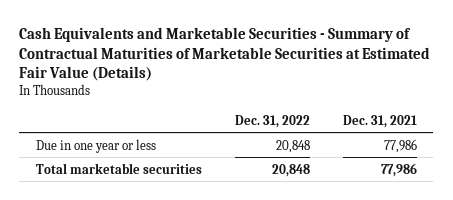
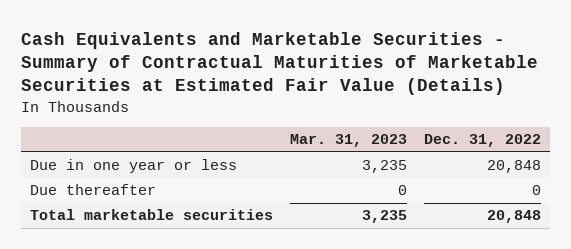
[342,114,417,128] Dec. 31, 2021 -> none
none -> [289,134,407,148] Mar. 31, 2023
none -> [29,184,156,196] Due thereafter

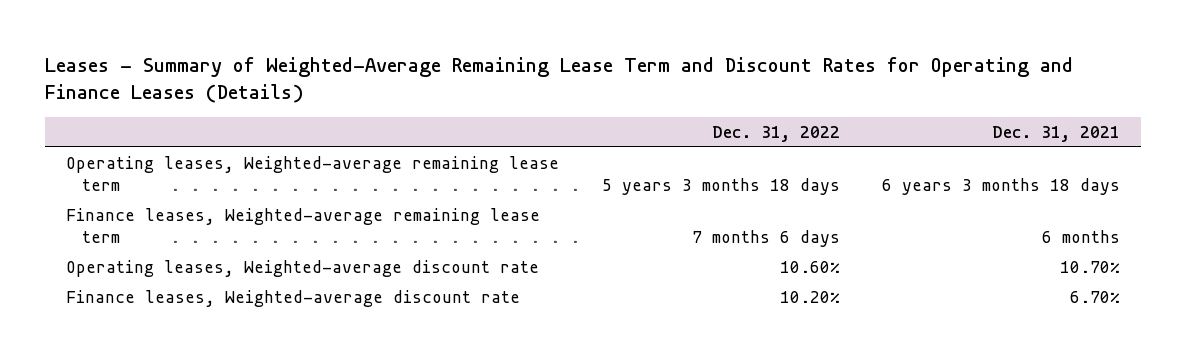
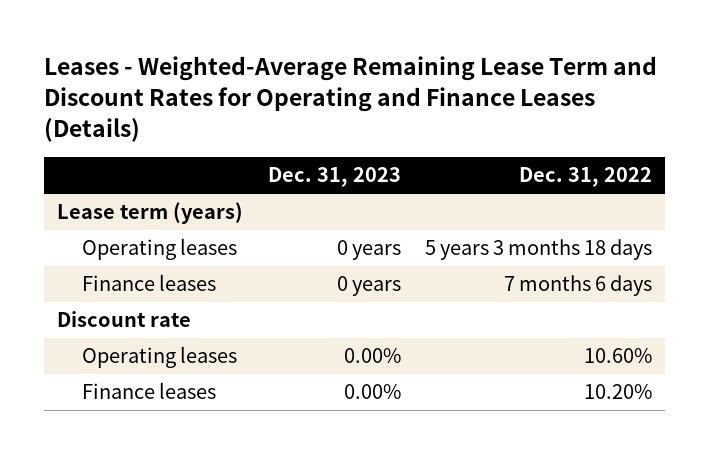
[45,57,1074,104] Leases - Summary of Weighted-Average Remaining Lease Term and Discount Rates for Operating and Finance Leases (Details) -> [44,56,658,143] Leases - Weighted-Average Remaining Lease Term and Discount Rates for Operating and Finance Leases (Details)
[991,125,1120,142] Dec. 31, 2021 -> none
none -> [267,167,401,188] Dec. 31, 2023
none -> [56,202,243,225] Lease term (years)
[66,156,560,191] Operating leases, Weighted-average remaining lease term -> [82,238,238,261] Operating leases
[66,208,541,243] Finance leases, Weighted-average remaining lease term -> [82,274,217,292] Finance leases
none -> [56,311,191,328] Discount rate
[66,260,540,278] Operating leases, Weighted-average discount rate -> [82,346,238,369] Operating leases
[66,290,521,308] Finance leases, Weighted-average discount rate -> [82,382,217,400] Finance leases

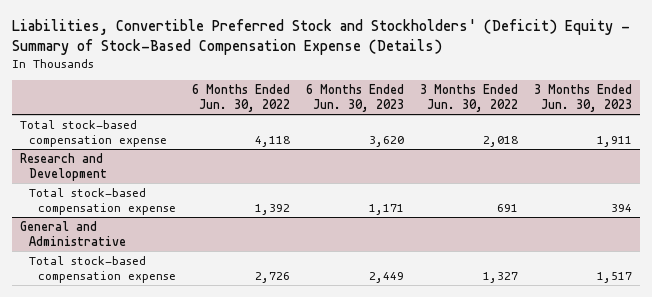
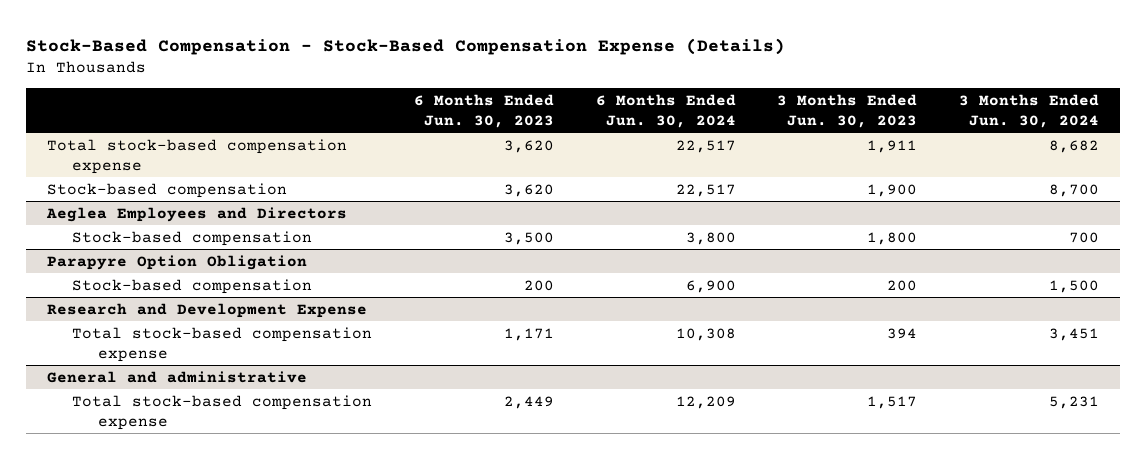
[11,19,630,55] Liabilities, Convertible Preferred Stock and Stockholders' (Deficit) Equity - Summary of Stock-Based Compensation Expense (Details) -> [26,37,786,55] Stock-Based Compensation - Stock-Based Compensation Expense (Details)
[192,84,291,112] 6 Months Ended Jun. 30, 2022 -> none
[420,84,519,112] 3 Months Ended Jun. 30, 2022 -> none
none -> [595,93,736,128] 6 Months Ended Jun. 30, 2024
none -> [958,93,1099,128] 3 Months Ended Jun. 30, 2024
none -> [47,182,288,198] Stock-based compensation
none -> [46,206,348,222] Aeglea Employees and Directors
none -> [72,230,313,246] Stock-based compensation
none -> [47,254,308,270] Parapyre Option Obligation
none -> [72,278,313,294] Stock-based compensation
[19,153,108,181] Research and Development -> [47,302,368,318] Research and Development Expense
[19,221,127,246] General and Administrative -> [47,370,308,383] General and administrative

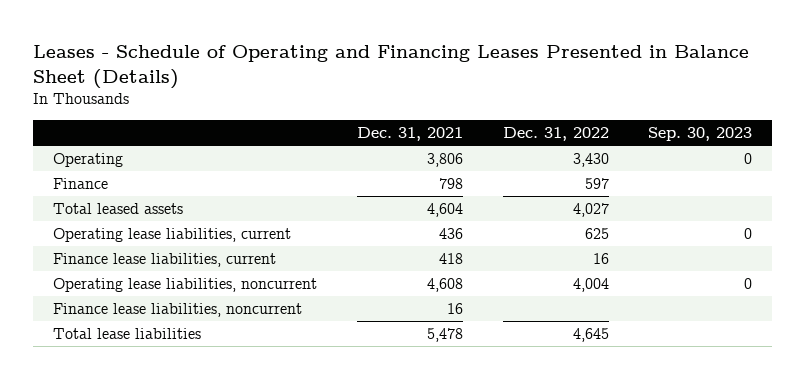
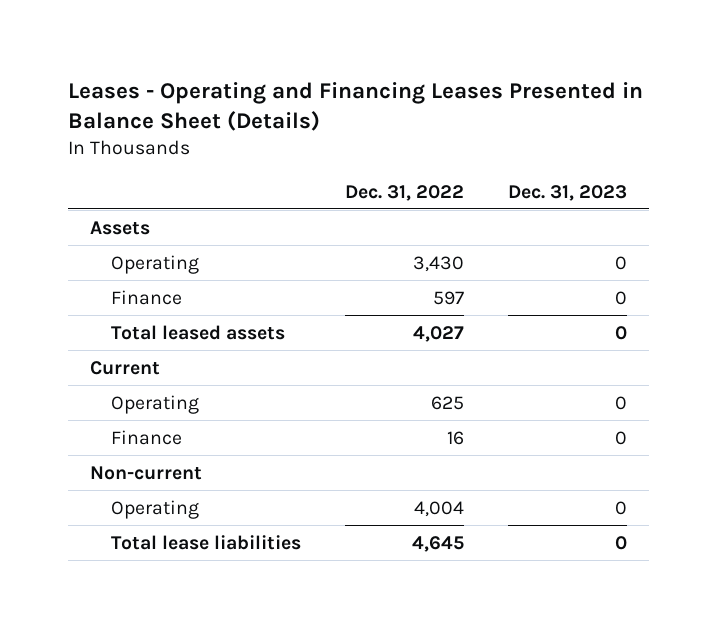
[32,44,749,89] Leases - Schedule of Operating and Financing Leases Presented in Balance Sheet (Details) -> [67,81,643,132] Leases - Operating and Financing Leases Presented in Balance Sheet (Details)
[356,127,463,142] Dec. 31, 2021 -> none
[648,127,753,142] Sep. 30, 2023 -> none
none -> [507,184,627,201] Dec. 31, 2023
none -> [89,220,150,235] Assets
[52,303,302,318] Finance lease liabilities, noncurrent -> none
none -> [89,360,160,375] Current
[52,228,291,243] Operating lease liabilities, current -> [110,394,199,414] Operating
[52,253,276,268] Finance lease liabilities, current -> [110,429,182,445] Finance
none -> [89,465,202,480] Non-current
[52,278,317,293] Operating lease liabilities, noncurrent -> [110,499,199,519] Operating

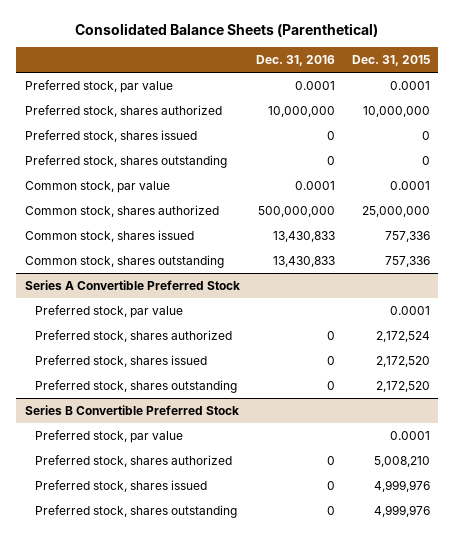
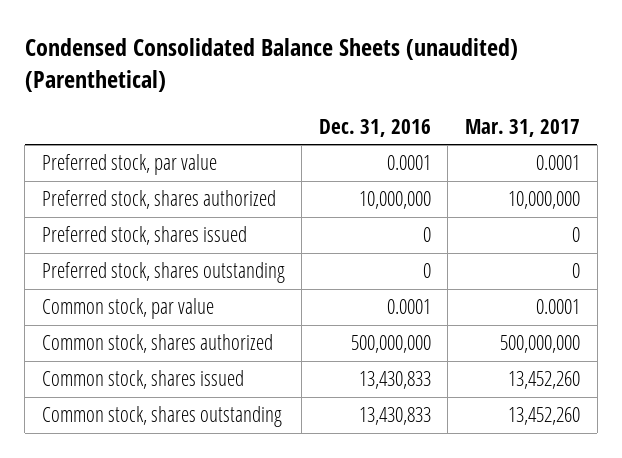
[75,23,379,38] Consolidated Balance Sheets (Parenthetical) -> [24,38,518,93] Condensed Consolidated Balance Sheets (unaudited) (Parenthetical)
[351,55,430,67] Dec. 31, 2015 -> none
none -> [464,118,580,137] Mar. 31, 2017
[24,280,240,291] Series A Convertible Preferred Stock -> none
[35,305,184,319] Preferred stock, par value -> none
[35,330,233,343] Preferred stock, shares authorized -> none
[35,355,208,368] Preferred stock, shares issued -> none
[35,380,238,394] Preferred stock, shares outstanding -> none
[24,405,239,416] Series B Convertible Preferred Stock -> none
[35,430,184,444] Preferred stock, par value -> none
[35,455,233,468] Preferred stock, shares authorized -> none
[35,480,208,493] Preferred stock, shares issued -> none
[35,505,238,519] Preferred stock, shares outstanding -> none

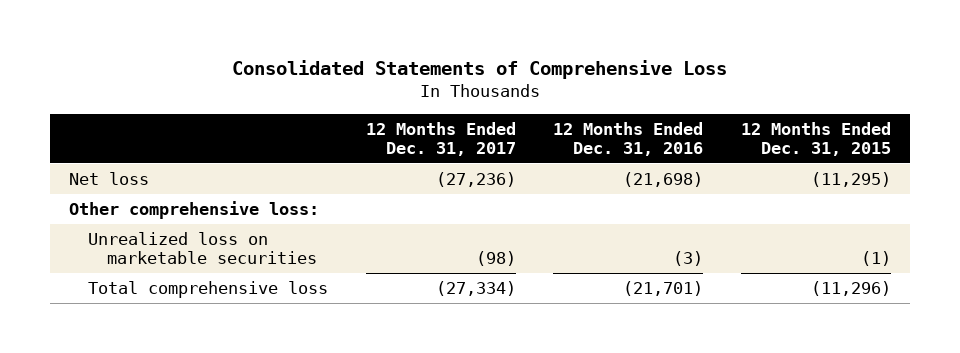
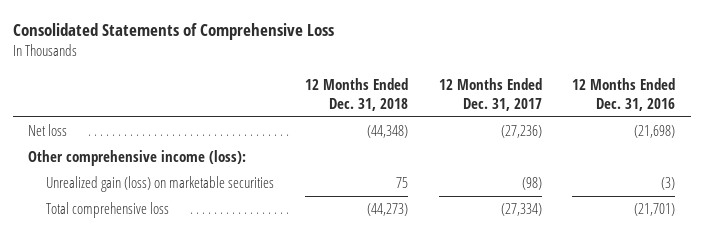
[740,121,891,156] 12 Months Ended Dec. 31, 2015 -> none
none -> [304,77,408,111] 12 Months Ended Dec. 31, 2018
[69,200,320,219] Other comprehensive loss: -> [28,150,247,167] Other comprehensive income (loss):
[88,231,318,265] Unrealized loss on marketable securities -> [45,176,274,193] Unrealized gain (loss) on marketable securities

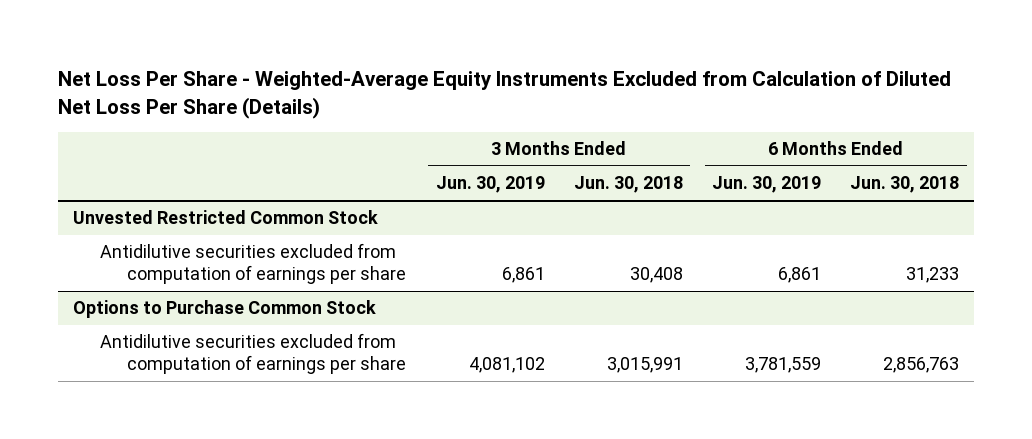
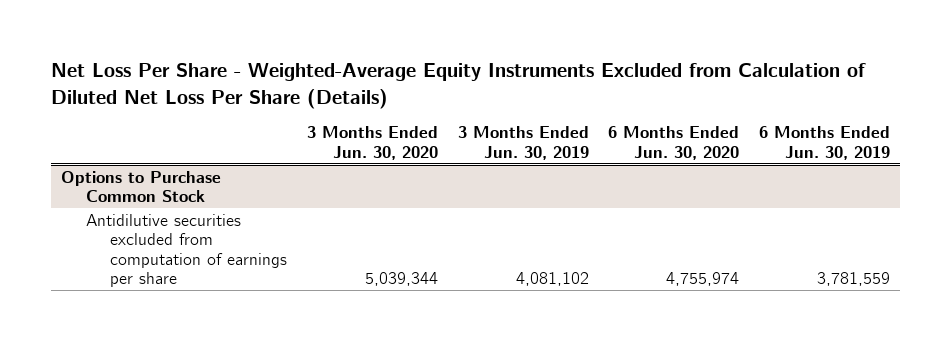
[573,176,683,194] Jun. 30, 2018 -> none
[850,176,960,194] Jun. 30, 2018 -> none
none -> [306,126,438,160] 3 Months Ended Jun. 30, 2020
none -> [608,126,740,160] 6 Months Ended Jun. 30, 2020
[72,210,378,225] Unvested Restricted Common Stock -> none
[100,243,407,284] Antidilutive securities excluded from computation of earnings per share -> none

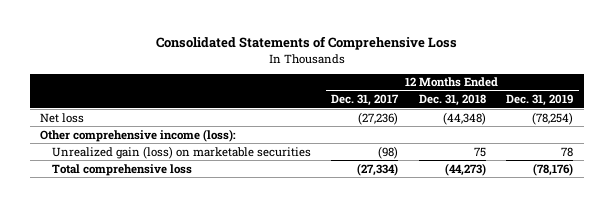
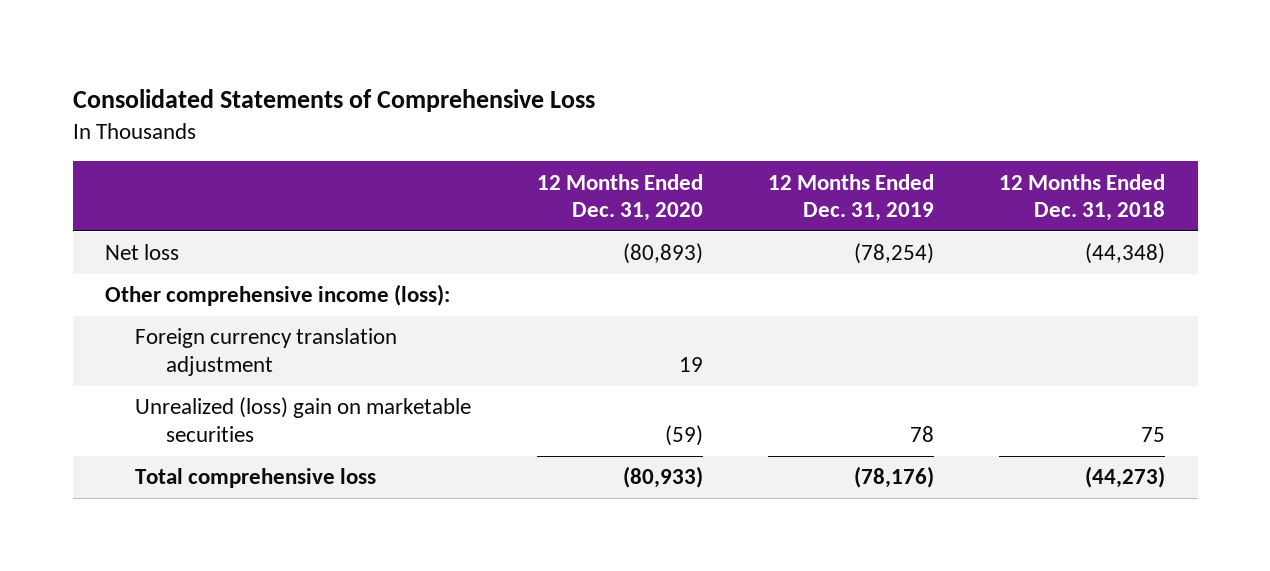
[331,94,400,107] Dec. 31, 2017 -> none
none -> [536,173,703,222] 12 Months Ended Dec. 31, 2020
none -> [135,328,398,376] Foreign currency translation adjustment
[51,145,311,159] Unrealized gain (loss) on marketable securities -> [135,397,472,442] Unrealized (loss) gain on marketable securities

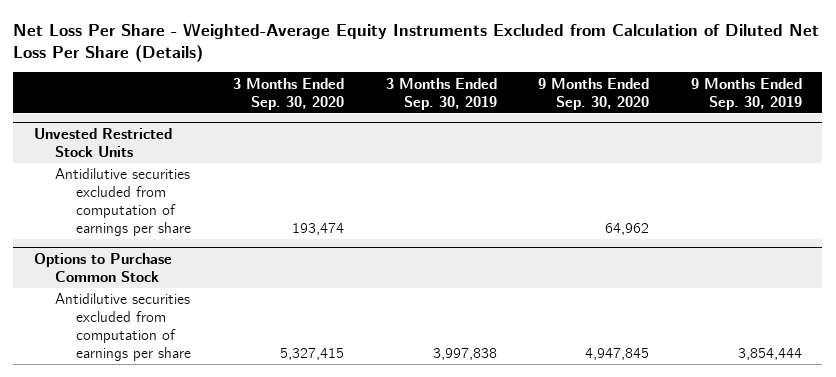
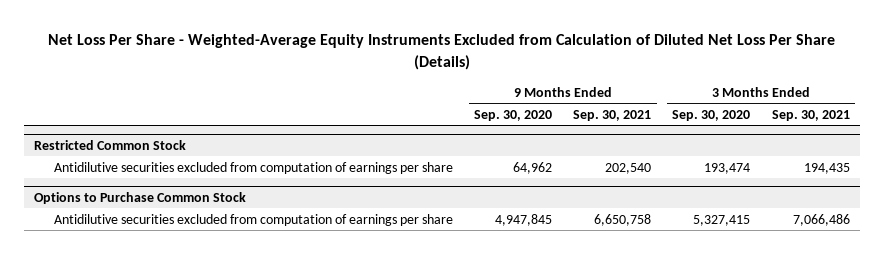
[385,77,497,110] 3 Months Ended Sep. 30, 2019 -> none
[690,77,802,110] 9 Months Ended Sep. 30, 2019 -> none
none -> [573,109,652,121] Sep. 30, 2021
none -> [771,109,850,121] Sep. 30, 2021
[34,128,173,158] Unvested Restricted Stock Units -> [34,139,187,150] Restricted Common Stock

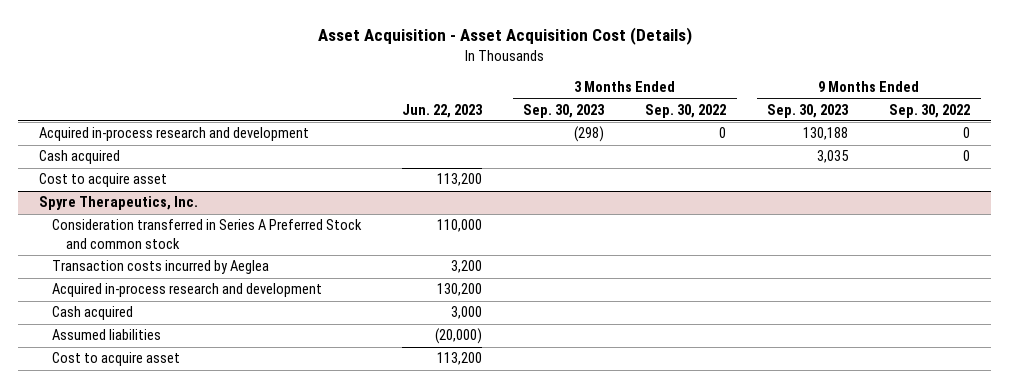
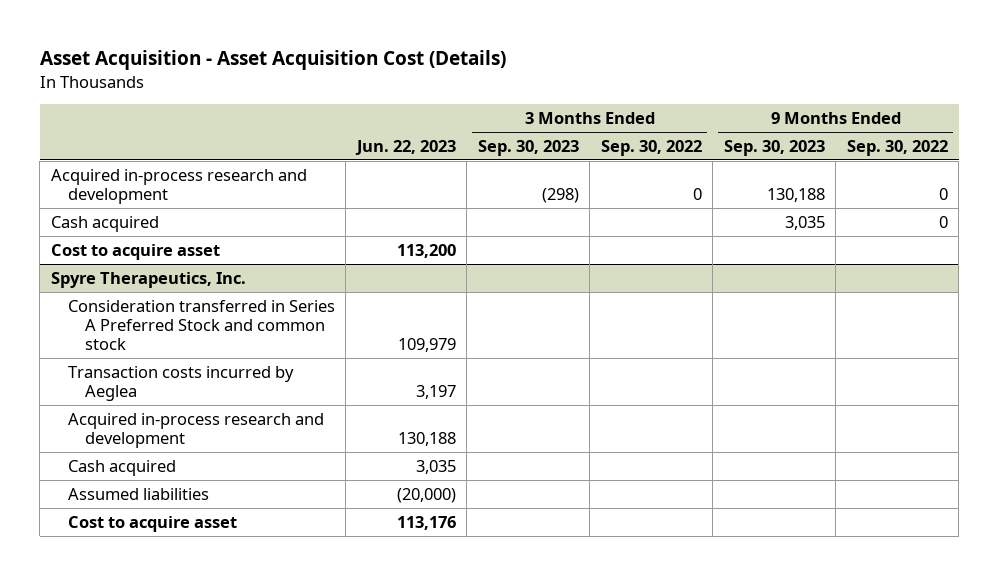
[437,219,483,233] 110,000 -> [397,338,456,353] 109,979
[451,260,483,274] 3,200 -> [415,384,456,399] 3,197
[437,283,483,297] 130,200 -> [397,431,456,446] 130,188
[451,306,483,320] 3,000 -> [415,459,456,474] 3,035
[437,352,483,366] 113,200 -> [396,515,456,530] 113,176

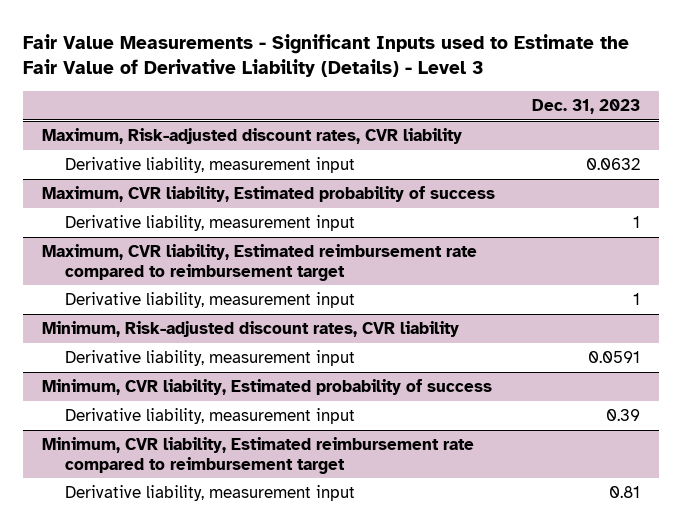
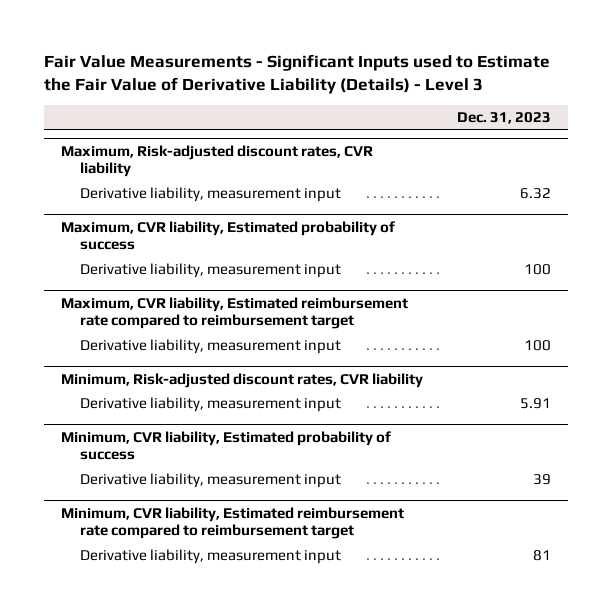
[586,158,641,171] 0.0632 -> [520,188,552,200] 6.32
[633,216,641,229] 1 -> [524,264,552,276] 100
[633,293,641,306] 1 -> [524,340,552,352] 100
[588,351,641,364] 0.0591 -> [520,398,552,410] 5.91
[606,409,641,422] 0.39 -> [533,474,552,486] 39
[609,486,641,499] 0.81 -> [533,550,552,562] 81

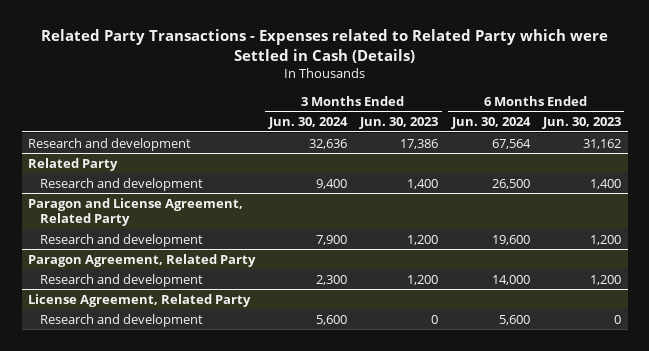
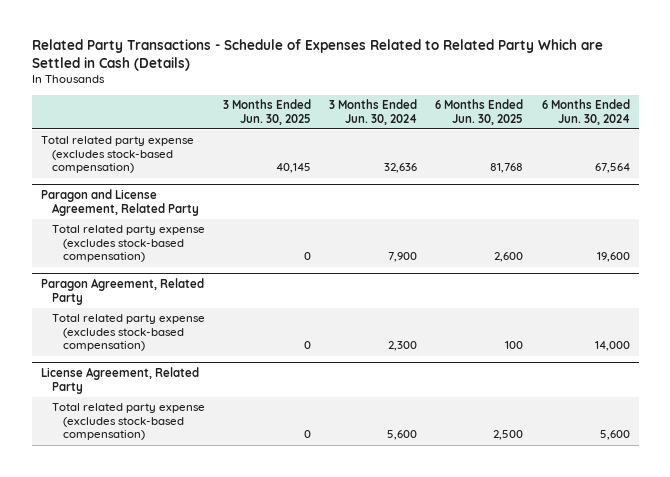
[40,29,608,64] Related Party Transactions - Expenses related to Related Party which were Settled in Cash (Details) -> [31,38,603,71] Related Party Transactions - Schedule of Expenses Related to Related Party Which are Settled in Cash (Details)
[359,117,439,130] Jun. 30, 2023 -> none
[541,117,621,130] Jun. 30, 2023 -> none
none -> [223,99,312,125] 3 Months Ended Jun. 30, 2025
none -> [435,99,524,125] 6 Months Ended Jun. 30, 2025
[28,157,119,171] Related Party -> none
[39,177,203,191] Research and development -> none
[28,137,192,151] Research and development -> [40,136,194,174] Total related party expense (excludes stock-based compensation)
[39,233,203,247] Research and development -> [51,225,205,263] Total related party expense (excludes stock-based compensation)
[39,273,203,287] Research and development -> [51,314,205,352] Total related party expense (excludes stock-based compensation)
[39,313,203,327] Research and development -> [51,403,205,441] Total related party expense (excludes stock-based compensation)

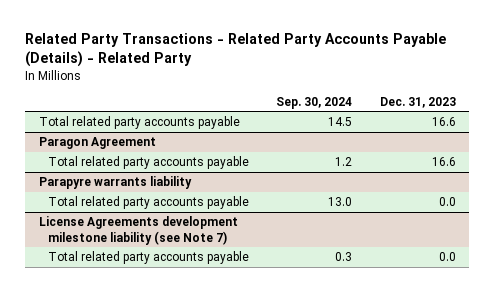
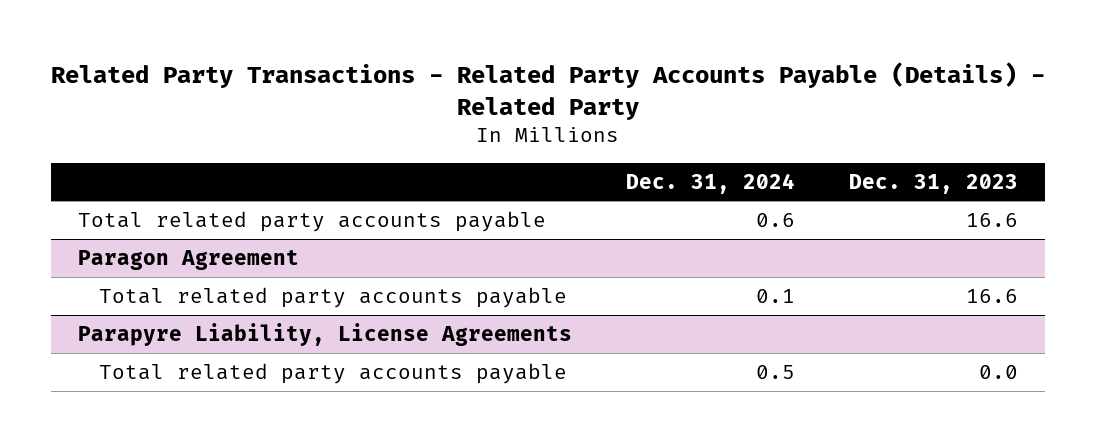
[276,96,353,109] Sep. 30, 2024 -> none
none -> [626,172,796,194] Dec. 31, 2024
[48,196,250,210] Total related party accounts payable -> none
[38,216,238,245] License Agreements development milestone liability (see Note 7) -> none
[38,176,192,190] Parapyre warrants liability -> [78,322,573,346] Parapyre Liability, License Agreements

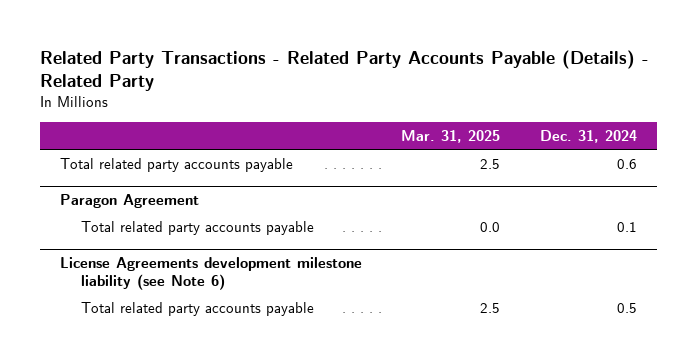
[849,173,1019,194] Dec. 31, 2023 -> none
none -> [401,130,501,144] Mar. 31, 2025
[78,322,573,346] Parapyre Liability, License Agreements -> [59,256,362,290] License Agreements development milestone liability (see Note 6)

